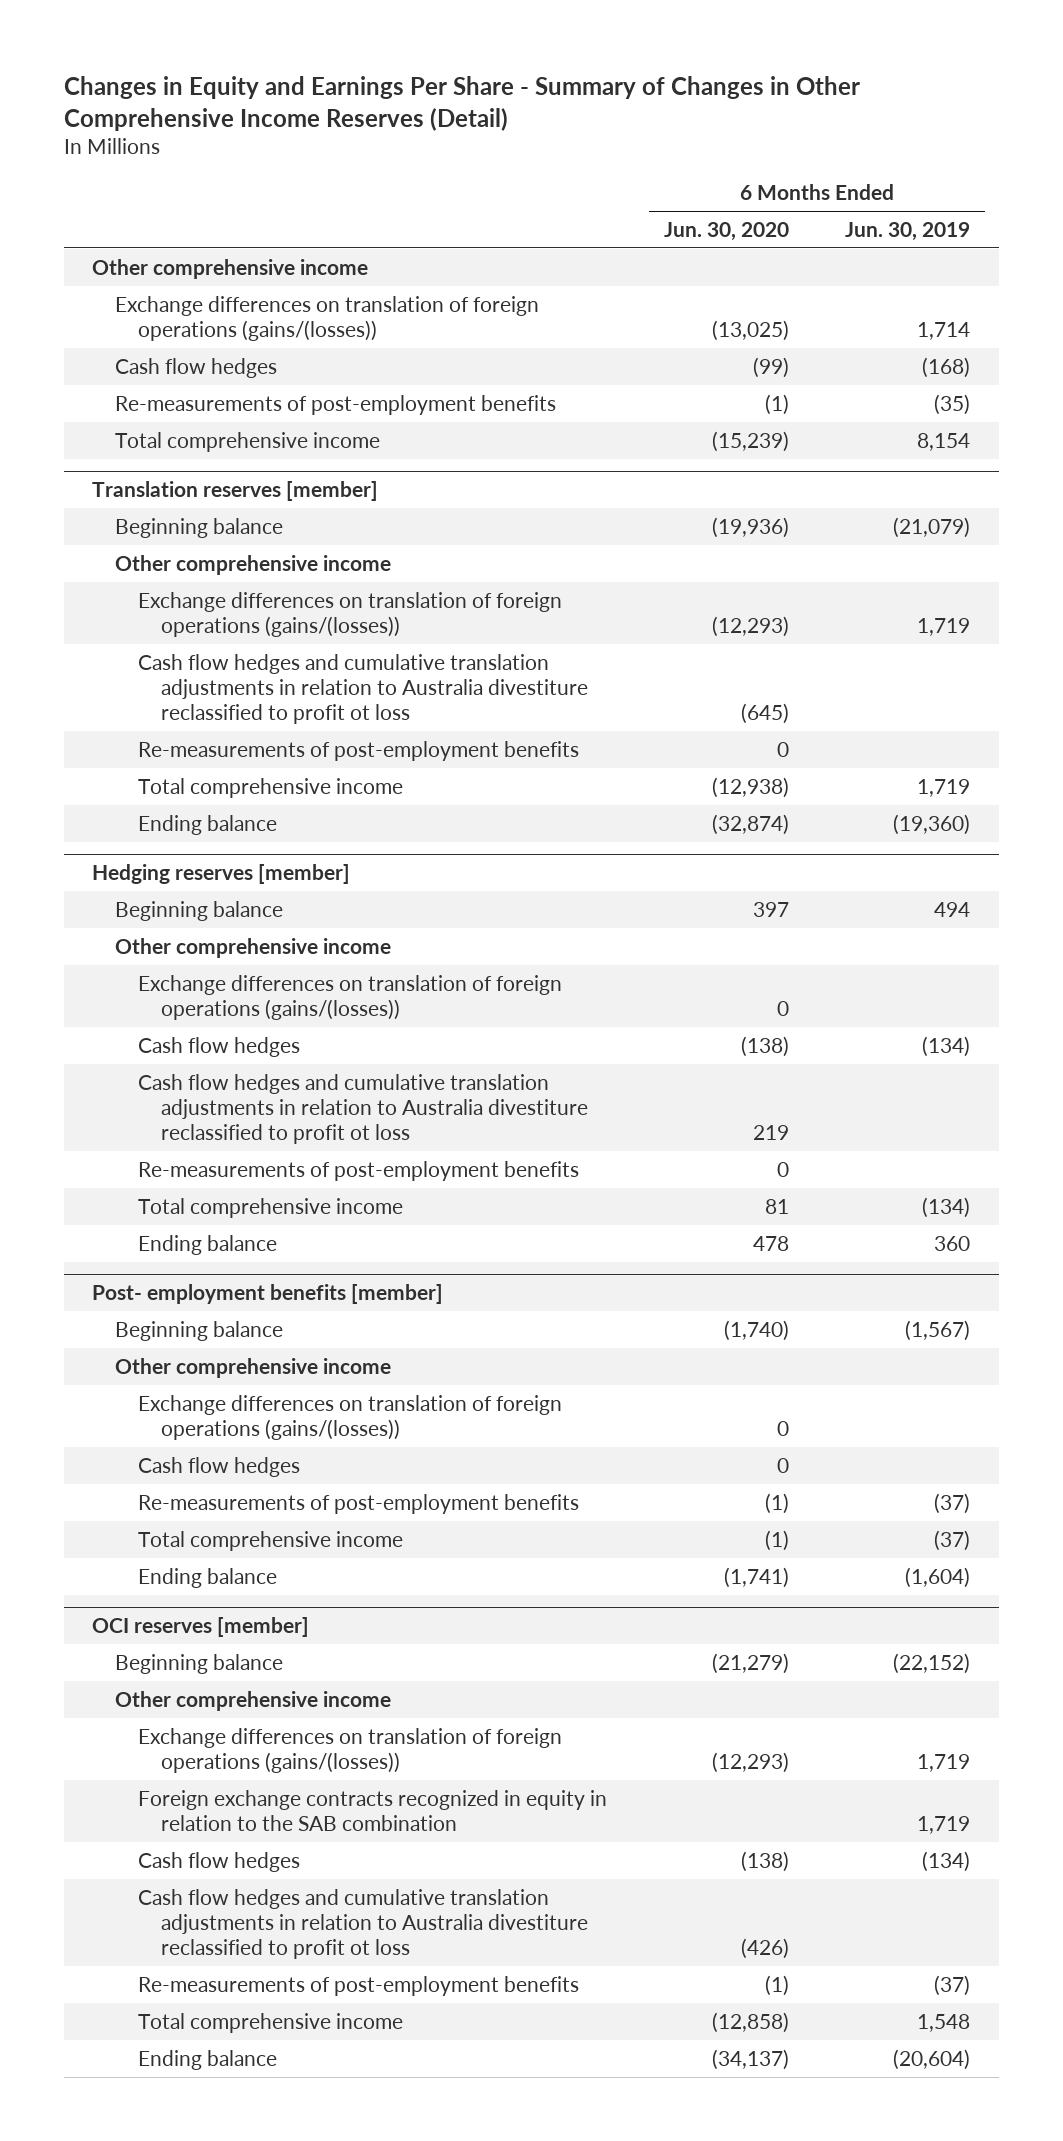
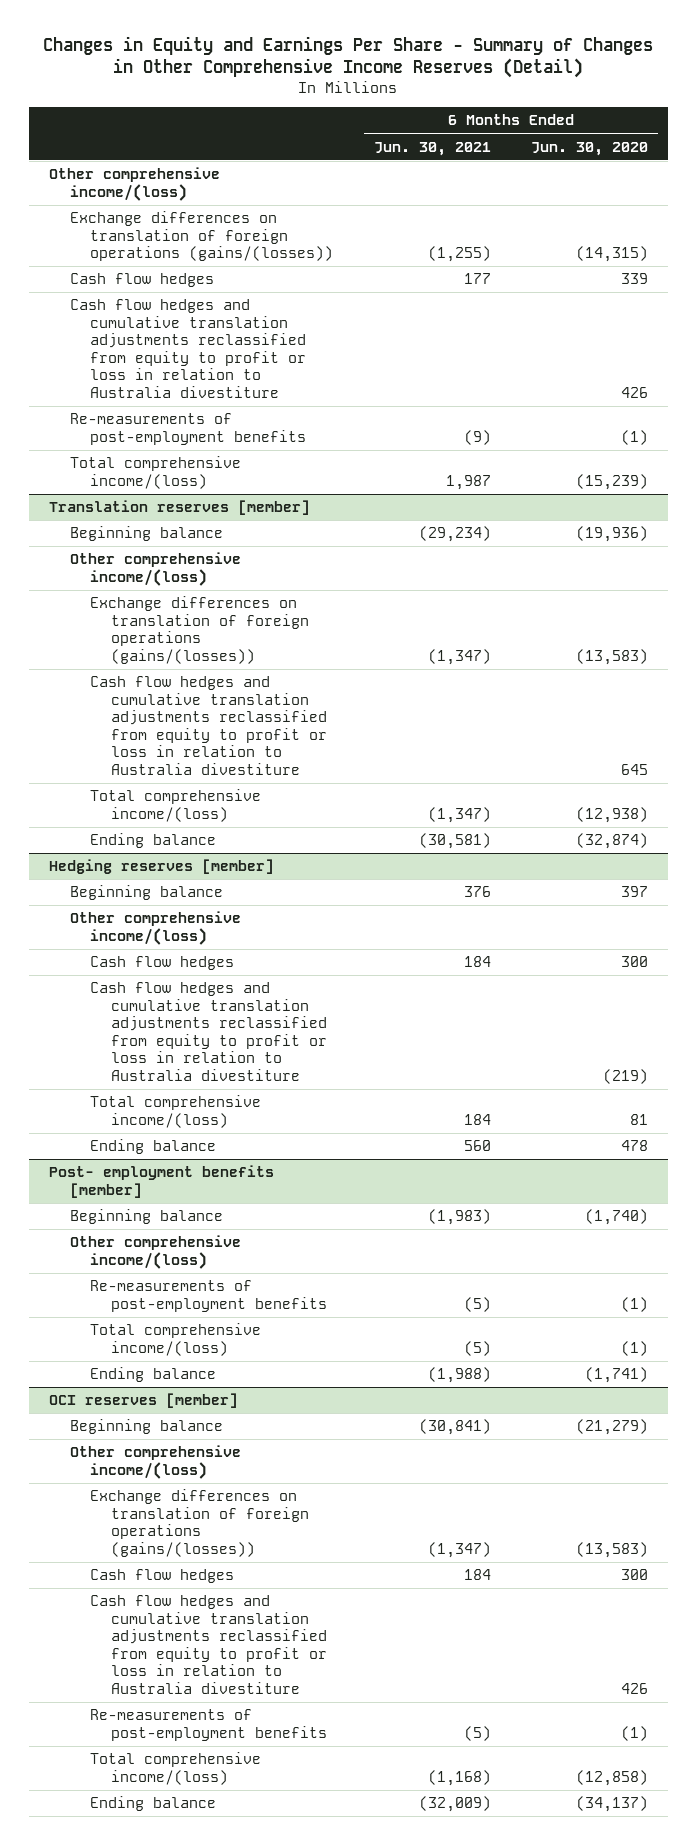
[845,221,971,241] Jun. 30, 2019 -> none
none -> [373,141,491,156] Jun. 30, 2021
[92,258,369,279] Other comprehensive income -> [48,167,220,201] Other comprehensive income/(loss)
[711,319,789,341] (13,025) -> [575,246,648,263] (14,315)
[752,356,789,378] (99) -> [620,273,648,285] 339
none -> [69,299,307,398] Cash flow hedges and cumulative translation adjustments reclassified from equity to profit or loss in relation to Australia divestiture
[115,431,381,452] Total comprehensive income -> [69,456,241,489] Total comprehensive income/(loss)
[137,740,579,761] Re-measurements of post-employment benefits -> none
[115,554,392,575] Other comprehensive income -> [69,552,241,586] Other comprehensive income/(loss)
[711,615,789,637] (12,293) -> [575,648,648,665] (13,583)
[137,653,588,724] Cash flow hedges and cumulative translation adjustments in relation to Australia divestiture reclassified to profit ot loss -> [90,676,328,775] Cash flow hedges and cumulative translation adjustments reclassified from equity to profit or loss in relation to Australia divestiture
[740,702,789,724] (645) -> [620,763,648,775] 645
[137,777,403,798] Total comprehensive income -> [90,789,262,822] Total comprehensive income/(loss)
[137,974,562,1020] Exchange differences on translation of foreign operations (gains/(losses)) -> none
[137,1160,579,1181] Re-measurements of post-employment benefits -> none
[115,937,392,958] Other comprehensive income -> [69,911,241,945] Other comprehensive income/(loss)
[740,1035,789,1057] (138) -> [620,956,648,968] 300
[137,1073,588,1144] Cash flow hedges and cumulative translation adjustments in relation to Australia divestiture reclassified to profit ot loss -> [90,982,328,1081] Cash flow hedges and cumulative translation adjustments reclassified from equity to profit or loss in relation to Australia divestiture
[752,1124,789,1140] 219 -> [602,1068,648,1084] (219)
[137,1197,403,1218] Total comprehensive income -> [90,1095,262,1128] Total comprehensive income/(loss)
[137,1394,562,1440] Exchange differences on translation of foreign operations (gains/(losses)) -> none
[137,1456,300,1477] Cash flow hedges -> none
[115,1357,392,1378] Other comprehensive income -> [69,1235,241,1269] Other comprehensive income/(loss)
[137,1530,403,1551] Total comprehensive income -> [90,1323,262,1356] Total comprehensive income/(loss)
[137,1789,607,1831] Foreign exchange contracts recognized in equity in relation to the SAB combination -> none
[115,1690,392,1711] Other comprehensive income -> [69,1445,241,1479] Other comprehensive income/(loss)
[711,1751,789,1773] (12,293) -> [575,1541,648,1558] (13,583)
[740,1850,789,1872] (138) -> [620,1569,648,1581] 300
[137,1888,588,1959] Cash flow hedges and cumulative translation adjustments in relation to Australia divestiture reclassified to profit ot loss -> [90,1595,328,1694] Cash flow hedges and cumulative translation adjustments reclassified from equity to profit or loss in relation to Australia divestiture
[740,1937,789,1959] (426) -> [620,1682,648,1694] 426
[137,2012,403,2033] Total comprehensive income -> [90,1752,262,1785] Total comprehensive income/(loss)

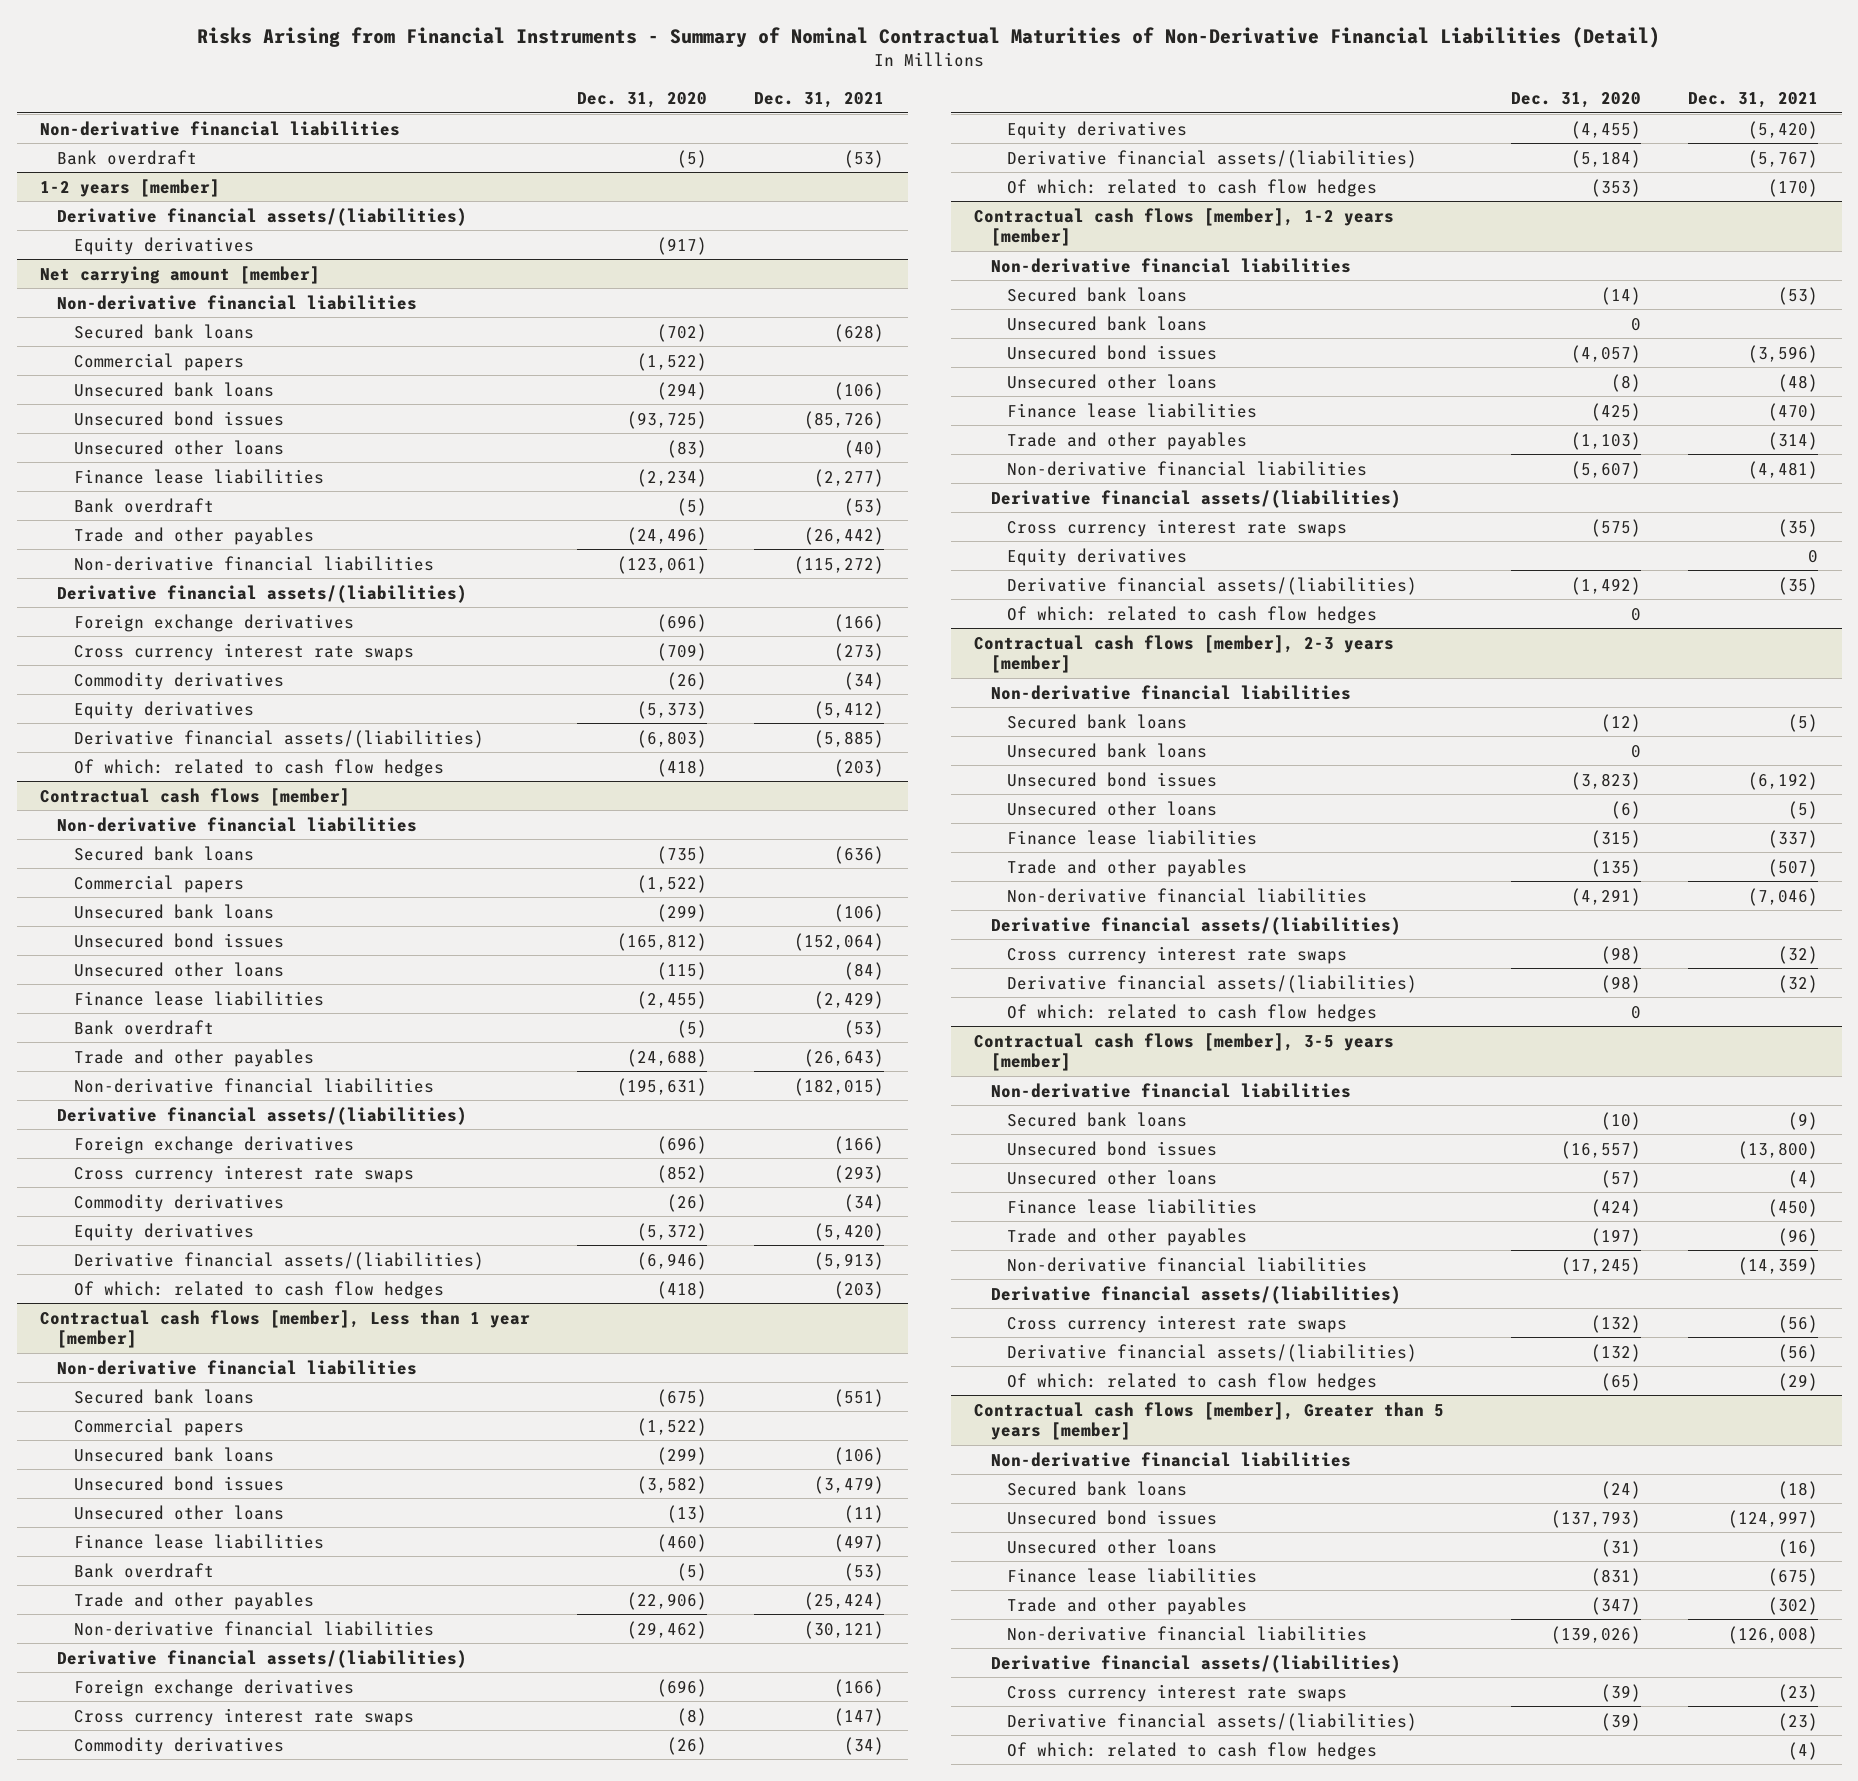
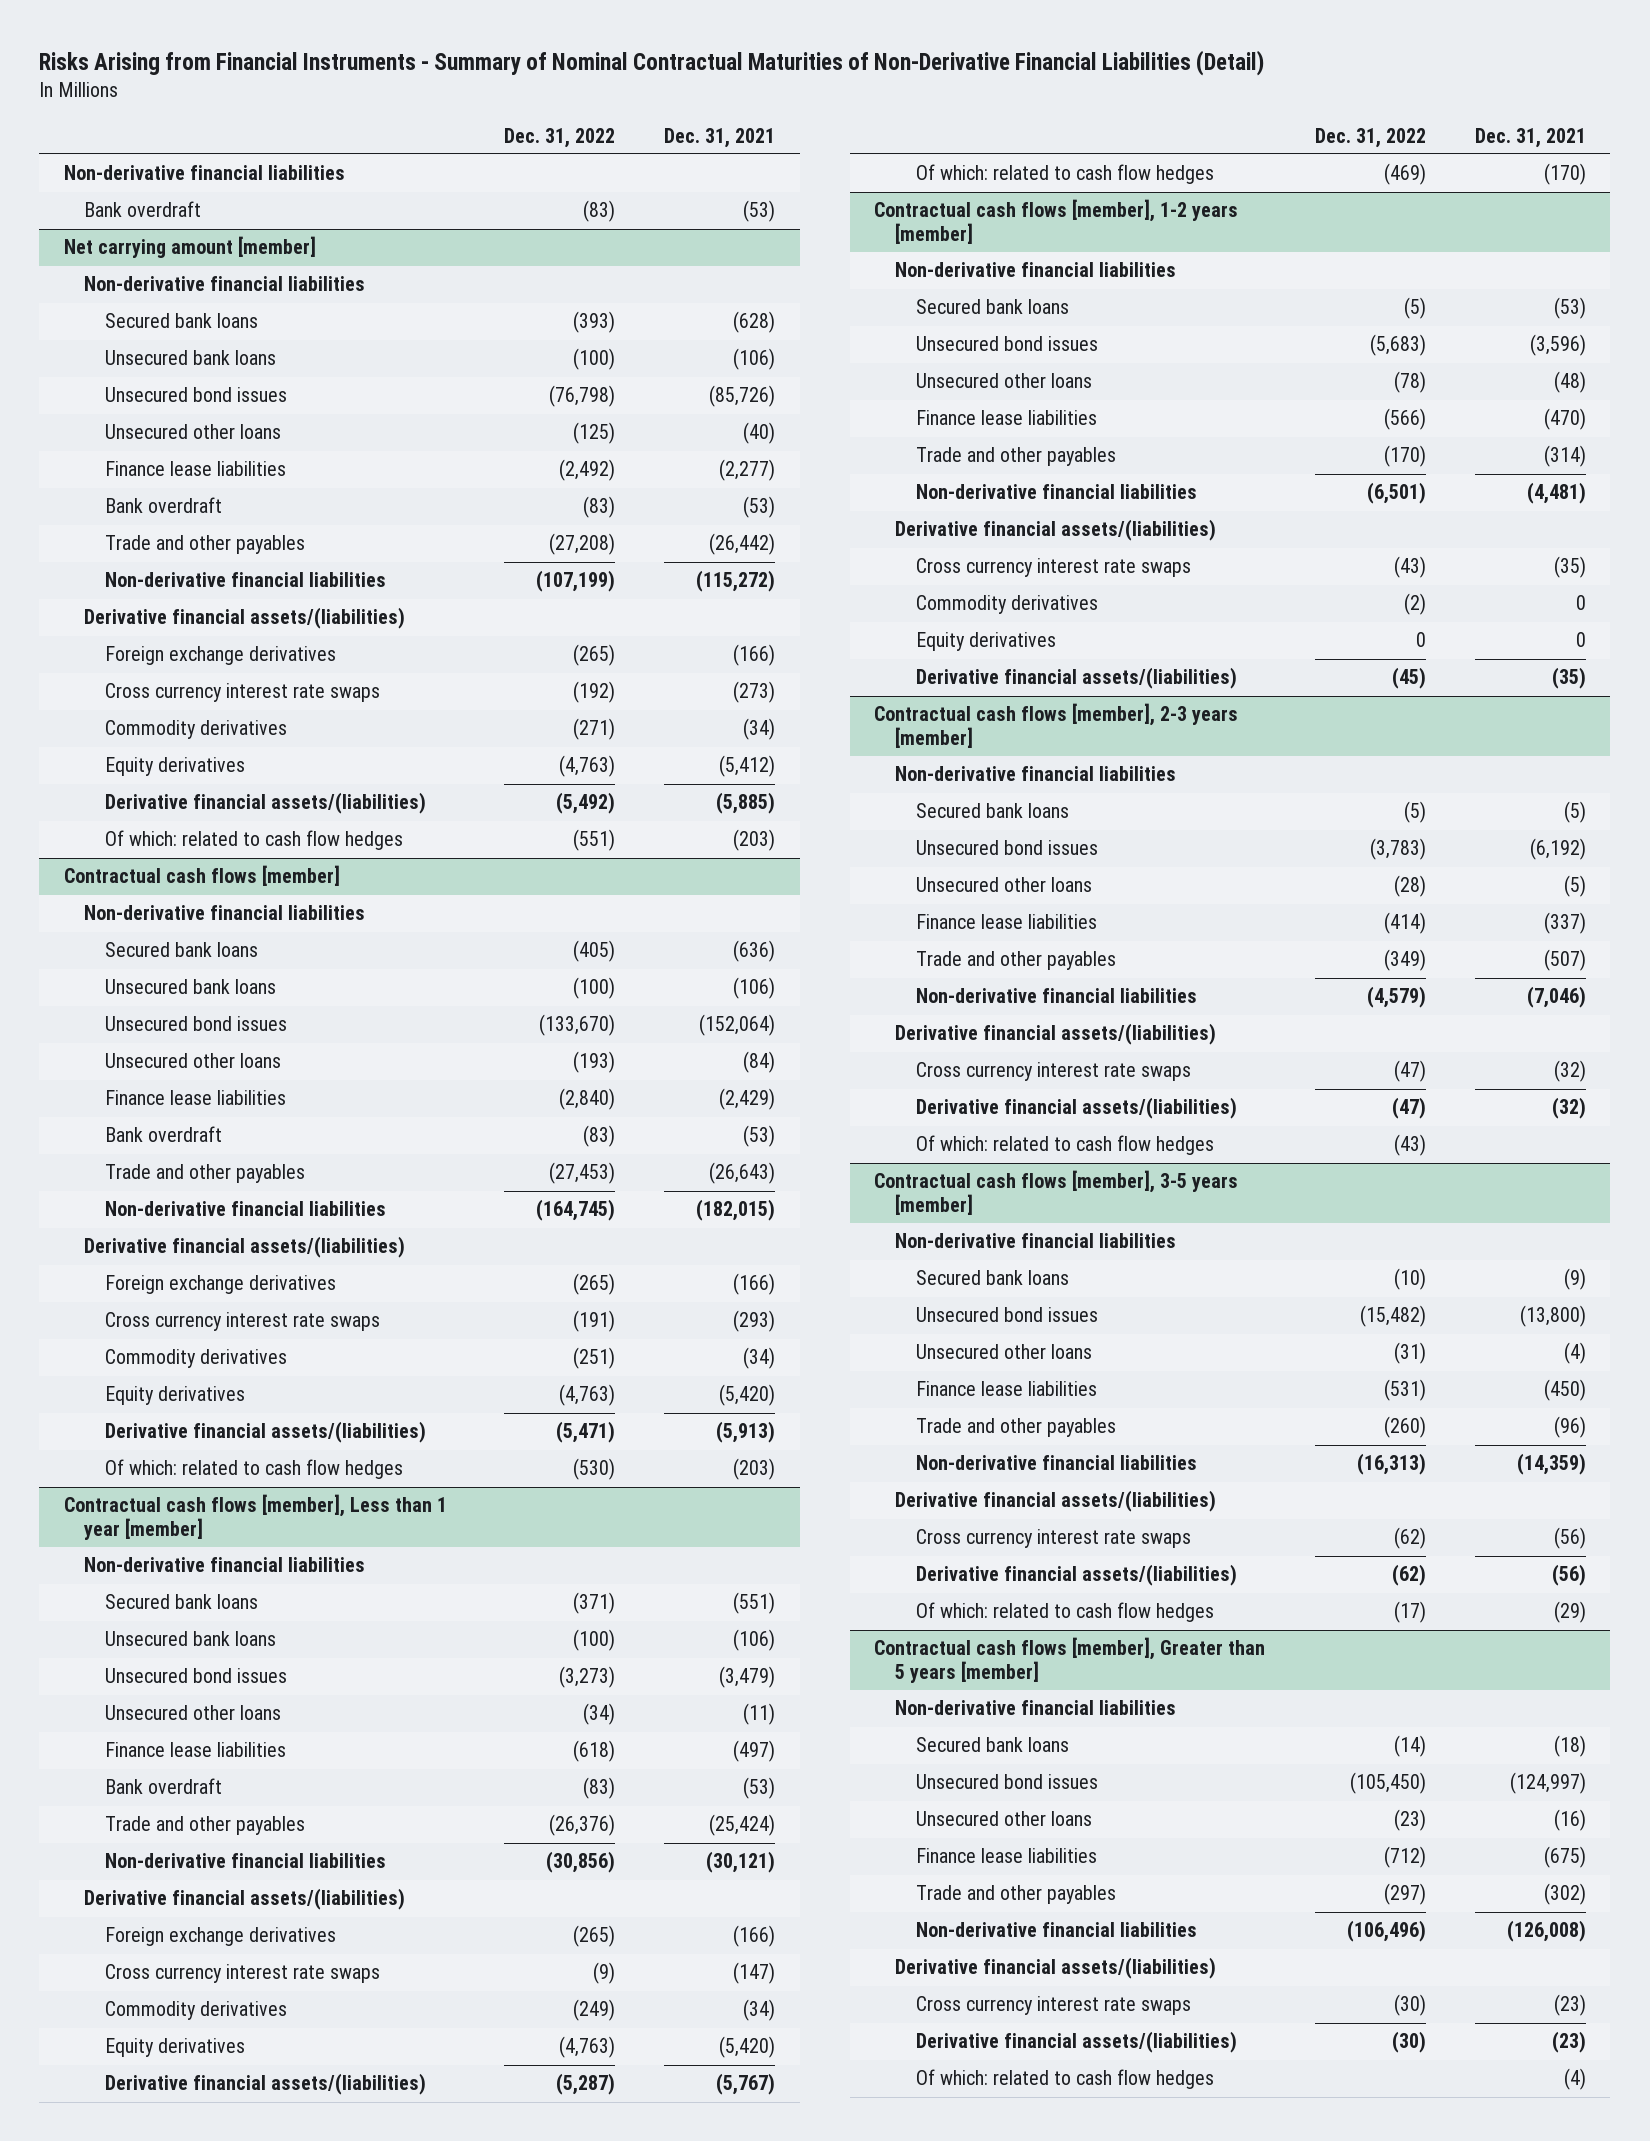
[577,92,708,109] Dec. 31, 2020 -> none
none -> [504,127,616,148] Dec. 31, 2022
[40,178,221,197] 1-2 years [member] -> none
[56,207,467,226] Derivative financial assets/(liabilities) -> none
[73,236,254,255] Equity derivatives -> none
[73,352,244,371] Commercial papers -> none
[73,874,244,893] Commercial papers -> none
[73,1417,244,1436] Commercial papers -> none
[1007,315,1208,331] Unsecured bank loans -> none
none -> [915,595,1098,615] Commodity derivatives
[1007,605,1378,624] Of which: related to cash flow hedges -> none
[1007,742,1208,758] Unsecured bank loans -> none

